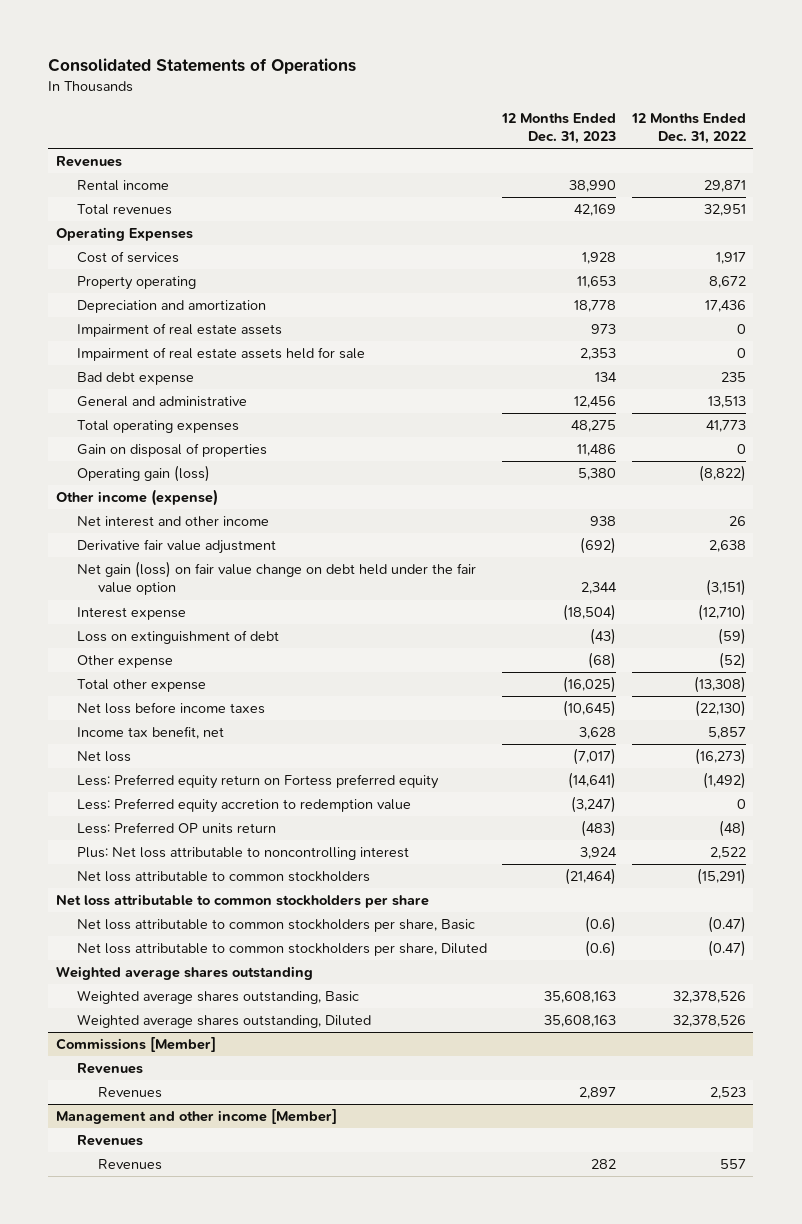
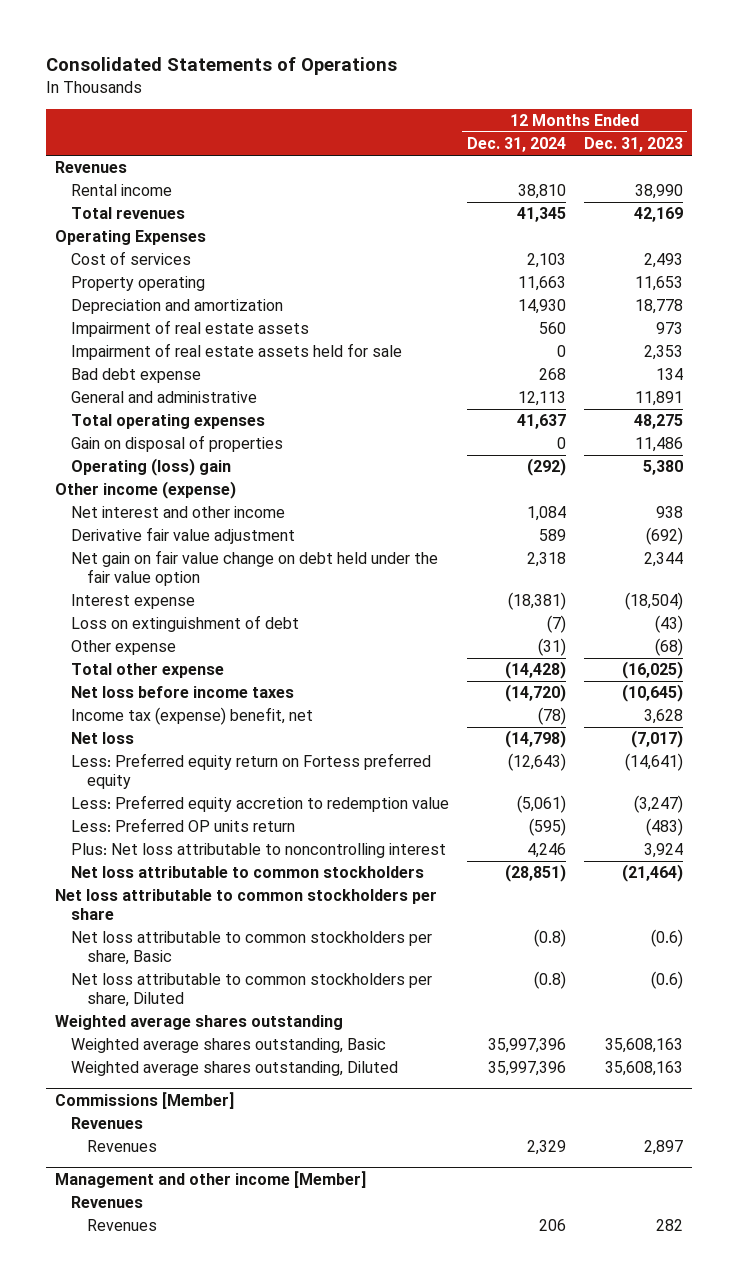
[630,112,746,145] 12 Months Ended Dec. 31, 2022 -> none
none -> [466,137,566,153] Dec. 31, 2024
[582,252,617,265] 1,928 -> [643,253,683,269] 2,493
[574,396,617,409] 12,456 -> [634,391,683,407] 11,891
[76,465,210,483] Operating gain (loss) -> [71,458,232,477] Operating (loss) gain
[76,561,476,596] Net gain (loss) on fair value change on debt held under the fair value option -> [71,550,439,587] Net gain on fair value change on debt held under the fair value option
[76,726,224,740] Income tax benefit, net -> [71,707,314,726] Income tax (expense) benefit, net

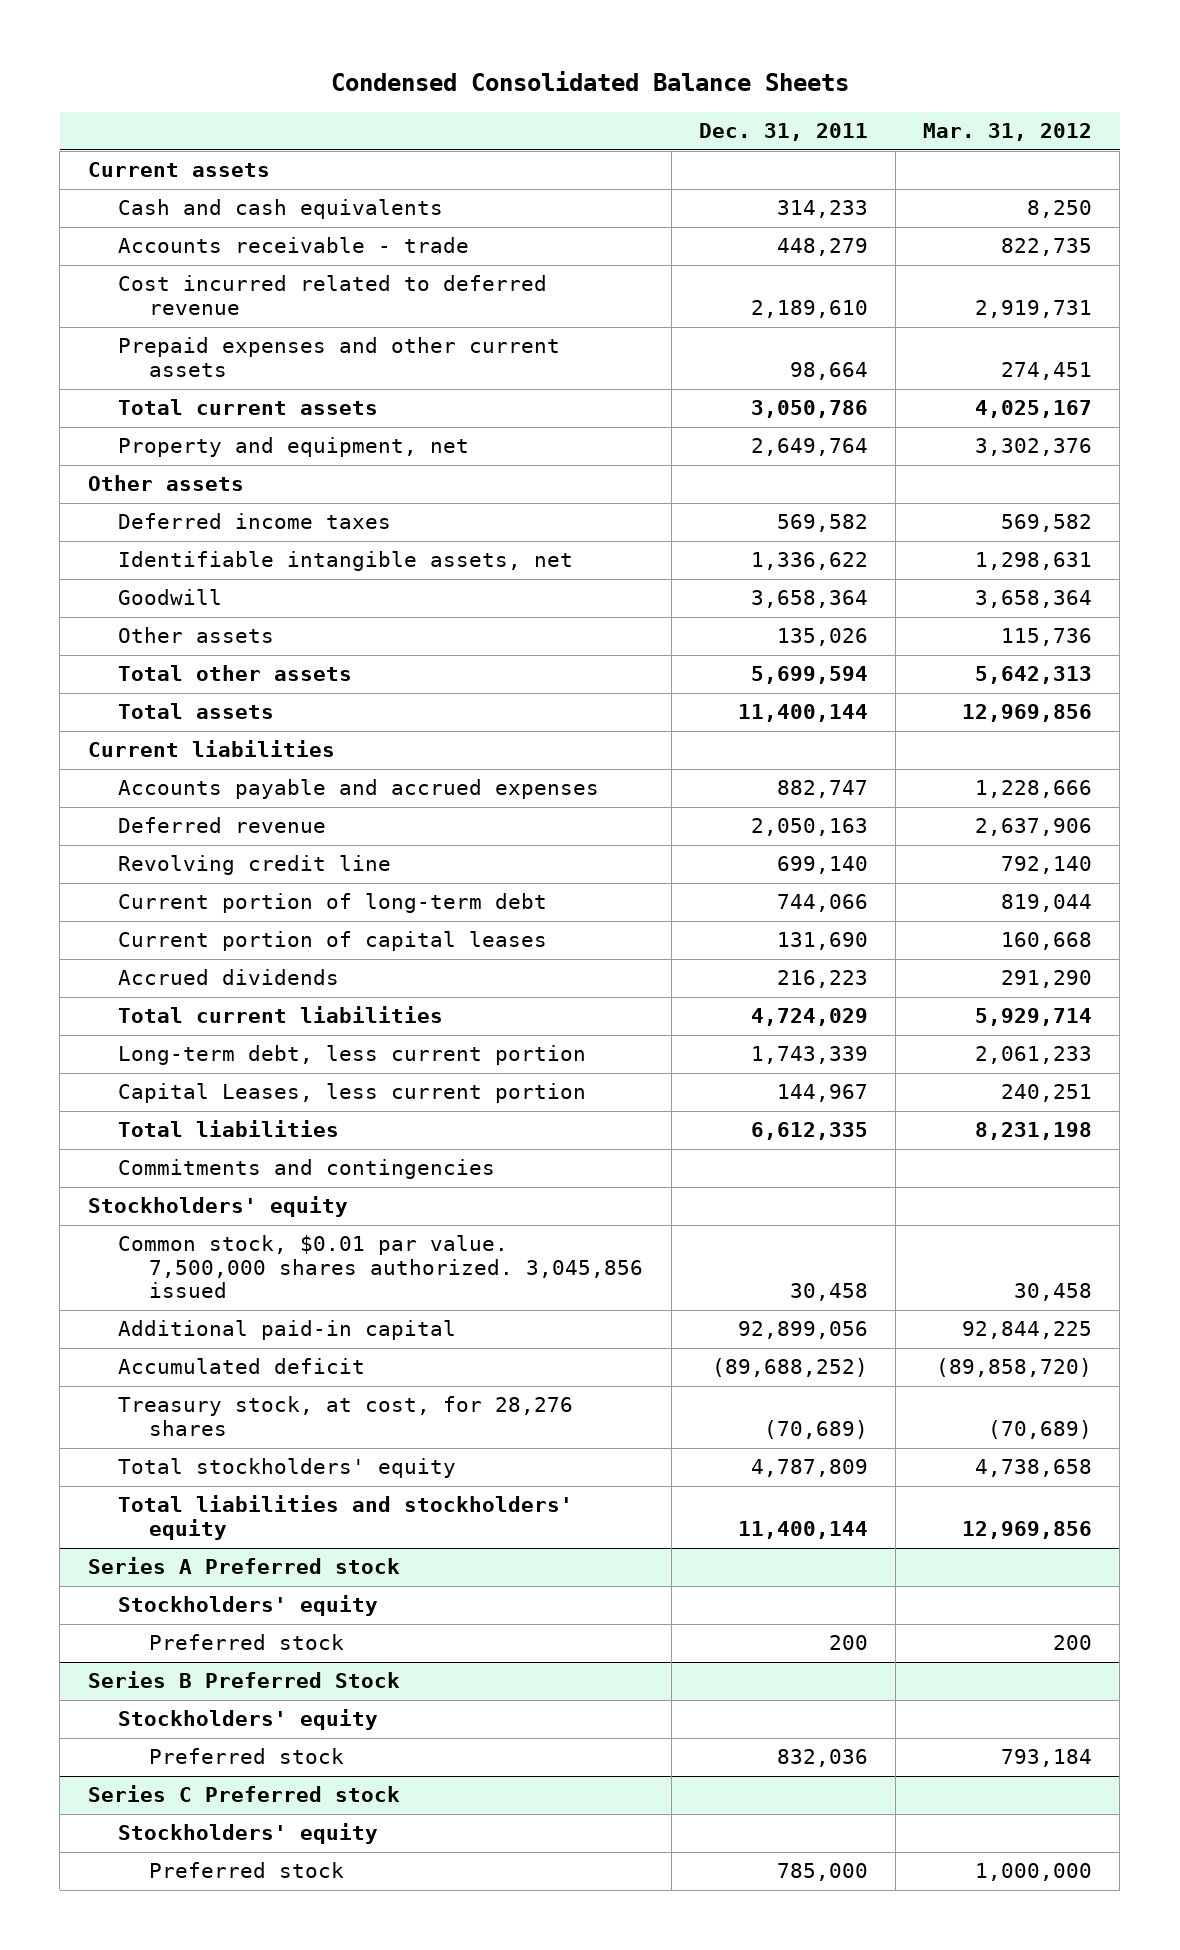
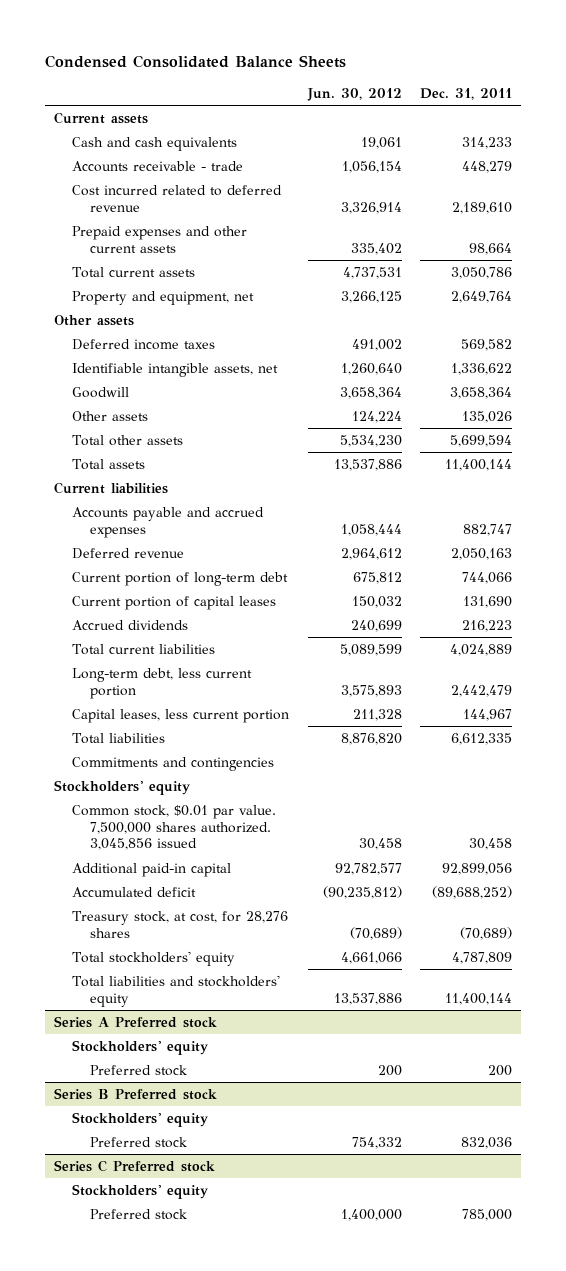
[923,123,1093,142] Mar. 31, 2012 -> none
none -> [306,87,402,101] Jun. 30, 2012
[118,855,392,876] Revolving credit line -> none
[750,1008,868,1027] 4,724,029 -> [449,643,512,656] 4,024,889
[750,1046,868,1065] 1,743,339 -> [450,684,512,697] 2,442,479
[118,1083,587,1104] Capital Leases, less current portion -> [72,708,290,723] Capital leases, less current portion
[87,1671,400,1689] Series B Preferred Stock -> [54,1087,218,1100] Series B Preferred stock

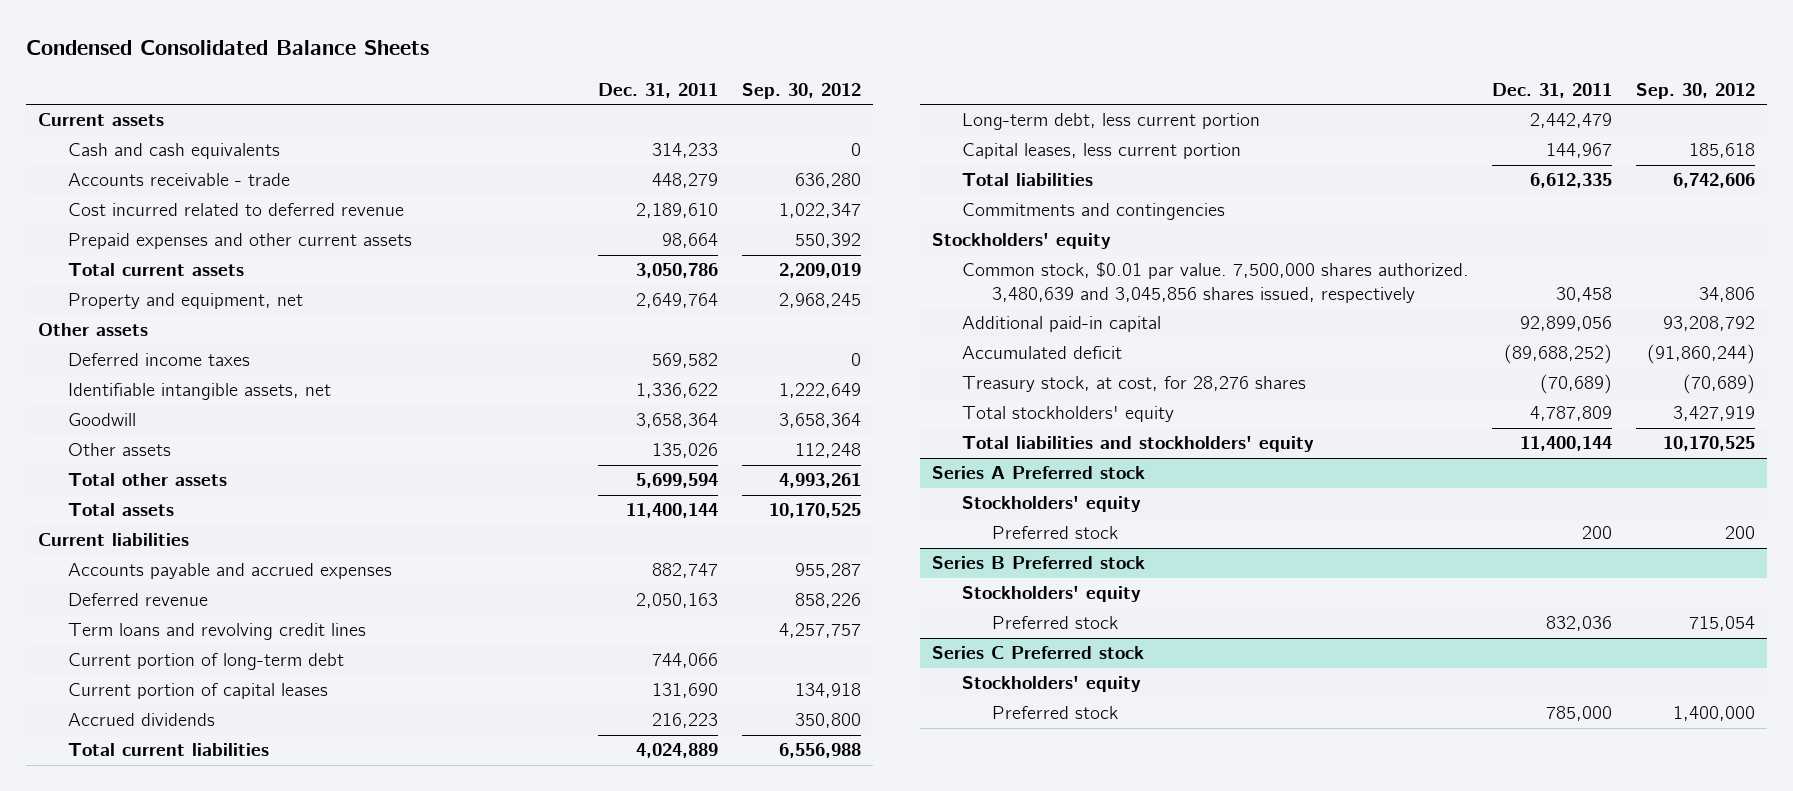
[306,87,402,101] Jun. 30, 2012 -> none
none -> [741,82,861,99] Sep. 30, 2012
none -> [67,623,366,641] Term loans and revolving credit lines
[72,804,277,851] Common stock, $0.01 par value. 7,500,000 shares authorized. 3,045,856 issued -> [961,262,1469,303] Common stock, $0.01 par value. 7,500,000 shares authorized. 3,480,639 and 3,045,856 shares issued, respectively

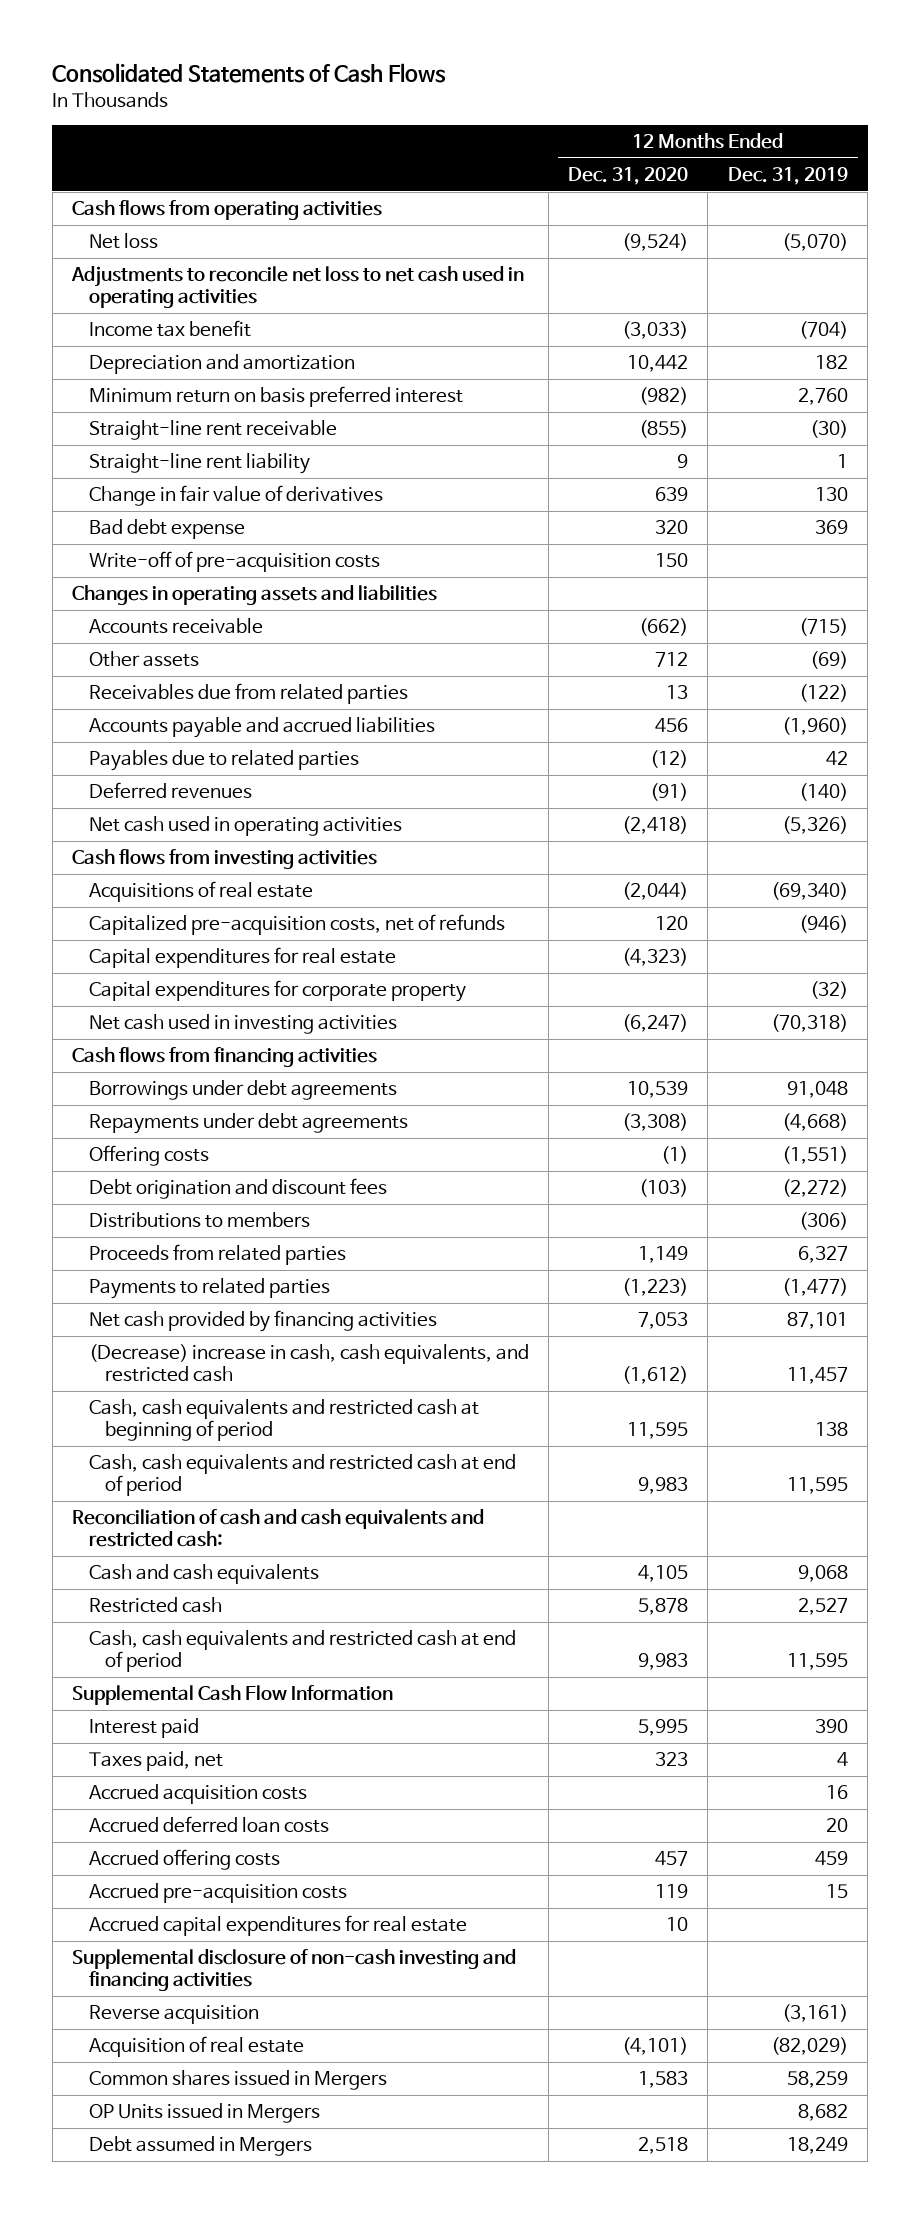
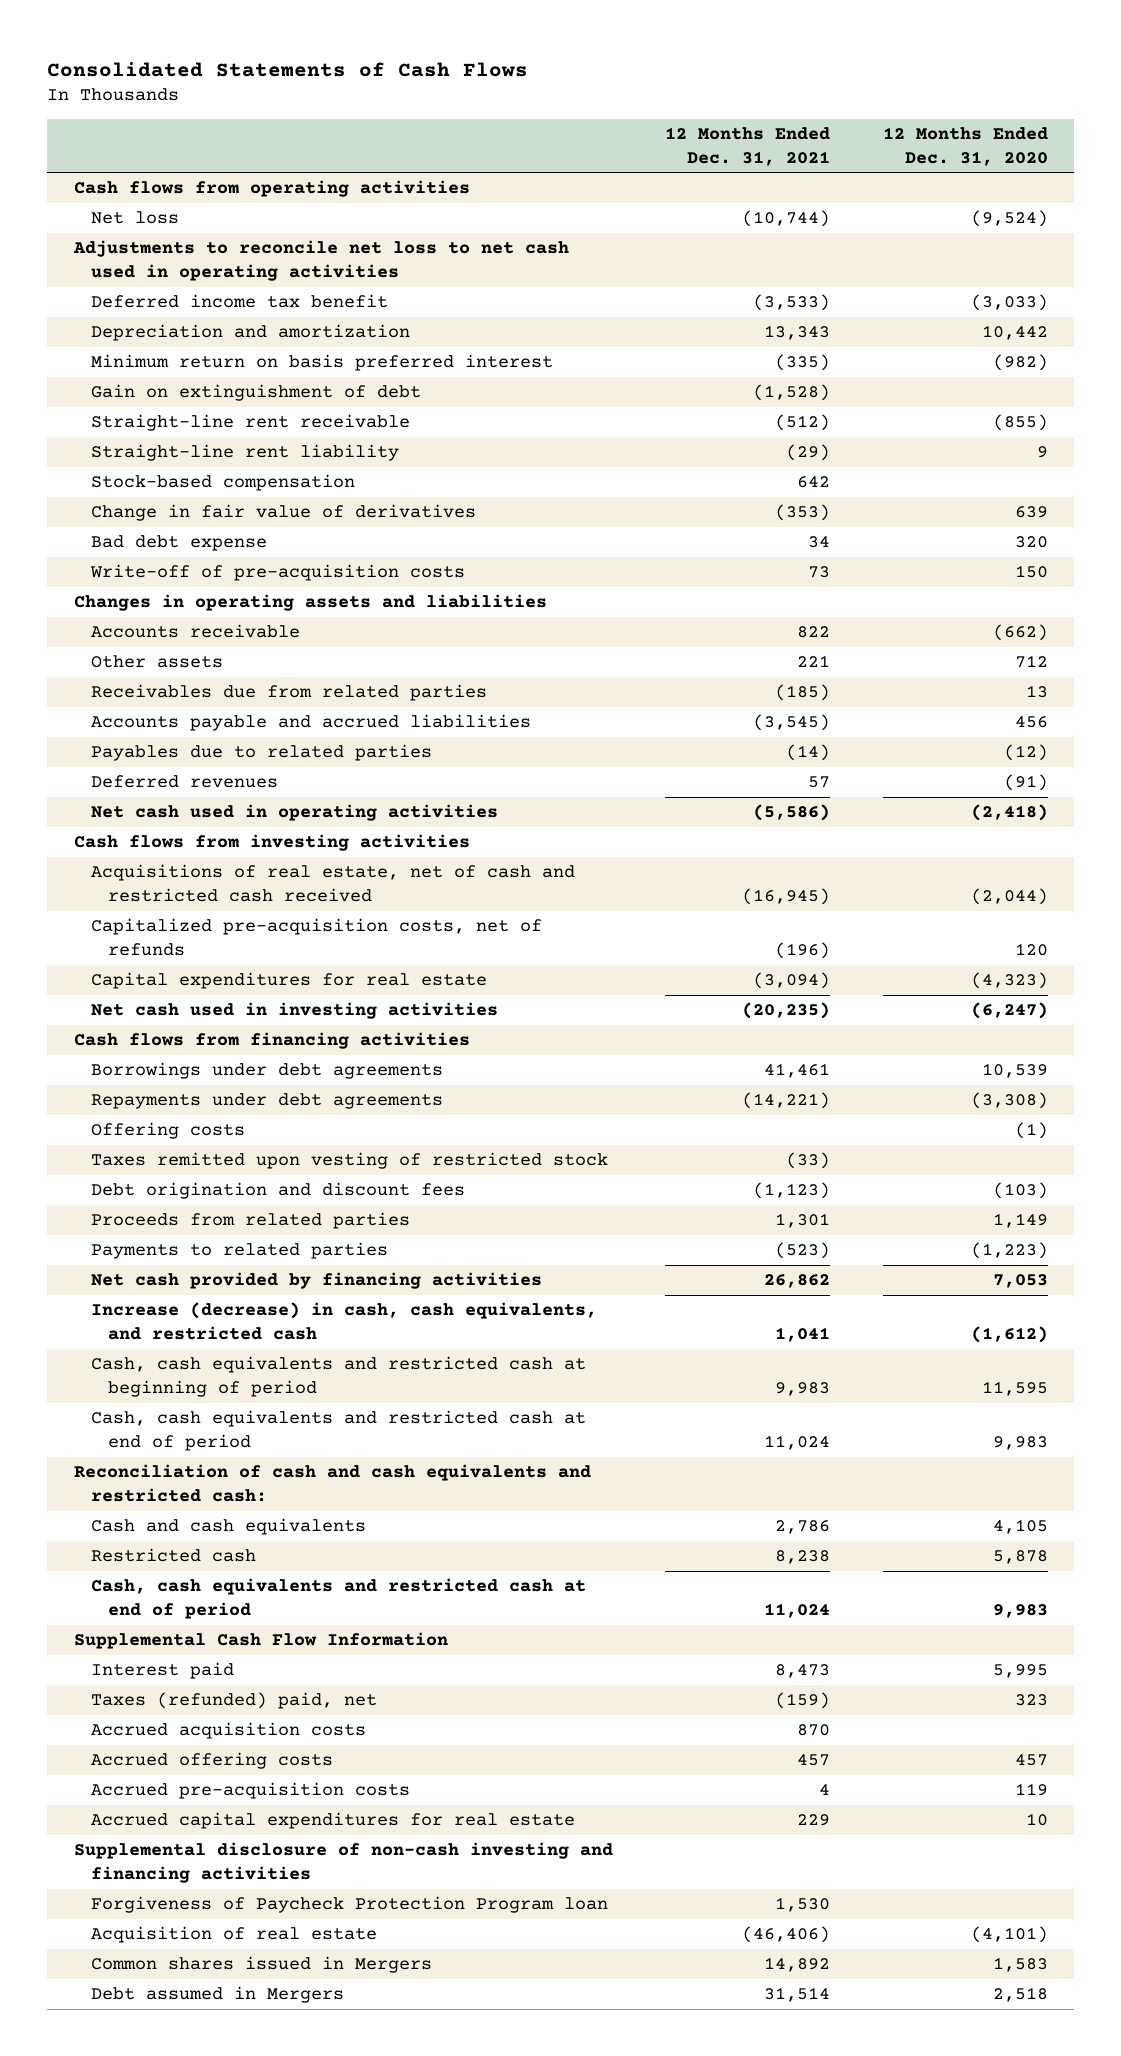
[727,166,848,185] Dec. 31, 2019 -> none
none -> [665,127,831,166] 12 Months Ended Dec. 31, 2021
[88,320,251,338] Income tax benefit -> [90,294,388,309] Deferred income tax benefit
none -> [90,384,421,402] Gain on extinguishment of debt
none -> [90,474,355,492] Stock-based compensation
[88,881,313,903] Acquisitions of real estate -> [90,864,575,902] Acquisitions of real estate, net of cash and restricted cash received
[88,980,466,1003] Capital expenditures for corporate property -> none
none -> [90,1152,608,1170] Taxes remitted upon vesting of restricted stock
[88,1212,310,1229] Distributions to members -> none
[88,1344,529,1383] (Decrease) increase in cash, cash equivalents, and restricted cash -> [90,1302,597,1340] Increase (decrease) in cash, cash equivalents, and restricted cash
[88,1751,223,1772] Taxes paid, net -> [90,1692,377,1710] Taxes (refunded) paid, net
[88,1816,329,1834] Accrued deferred loan costs -> none
[88,2005,259,2025] Reverse acquisition -> none
none -> [90,1896,608,1914] Forgiveness of Paycheck Protection Program loan
[88,2103,320,2124] OP Units issued in Mergers -> none

